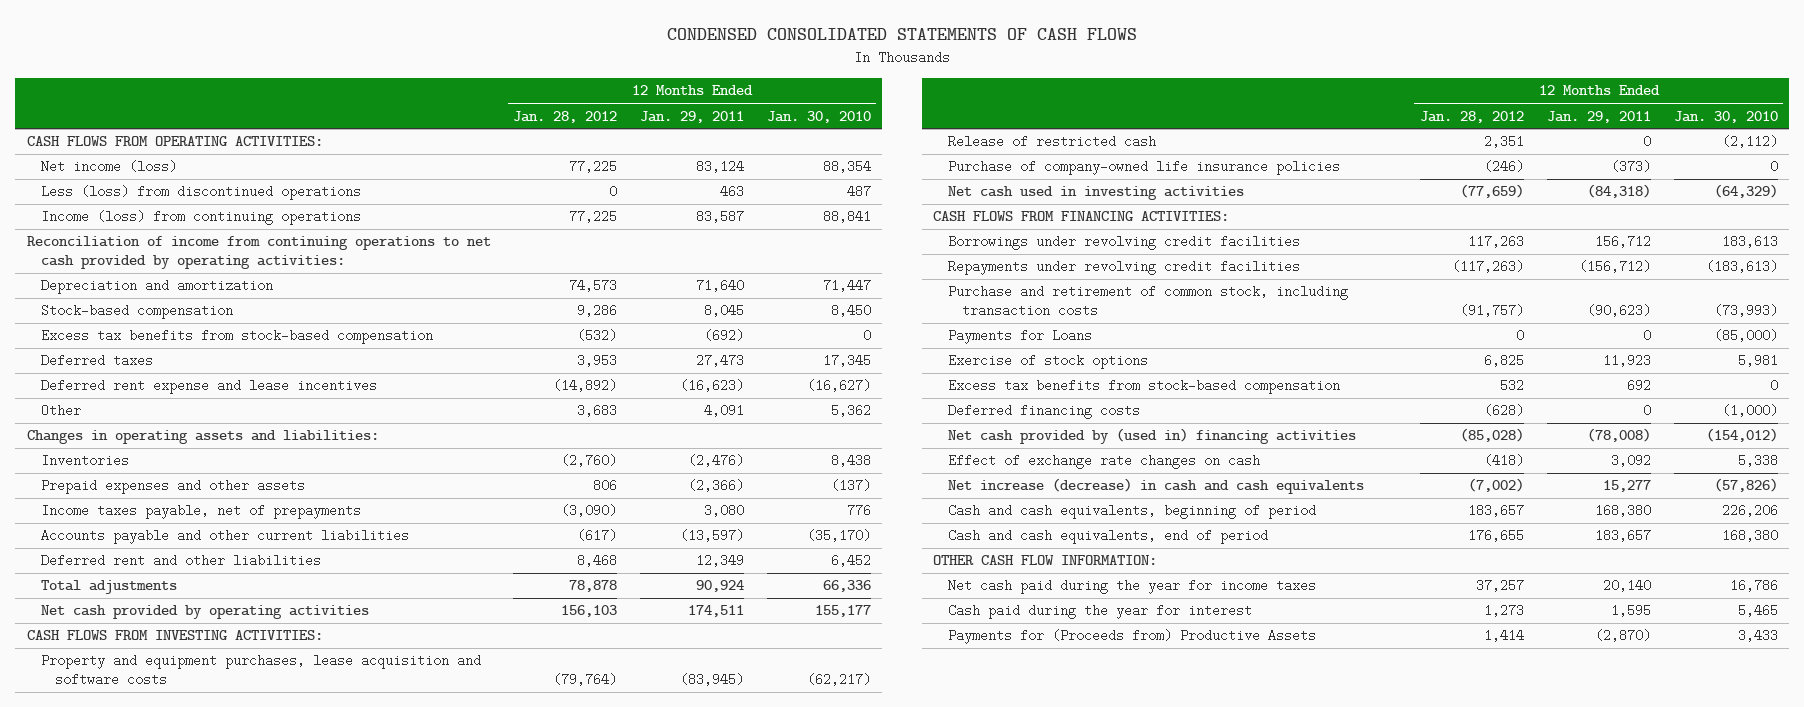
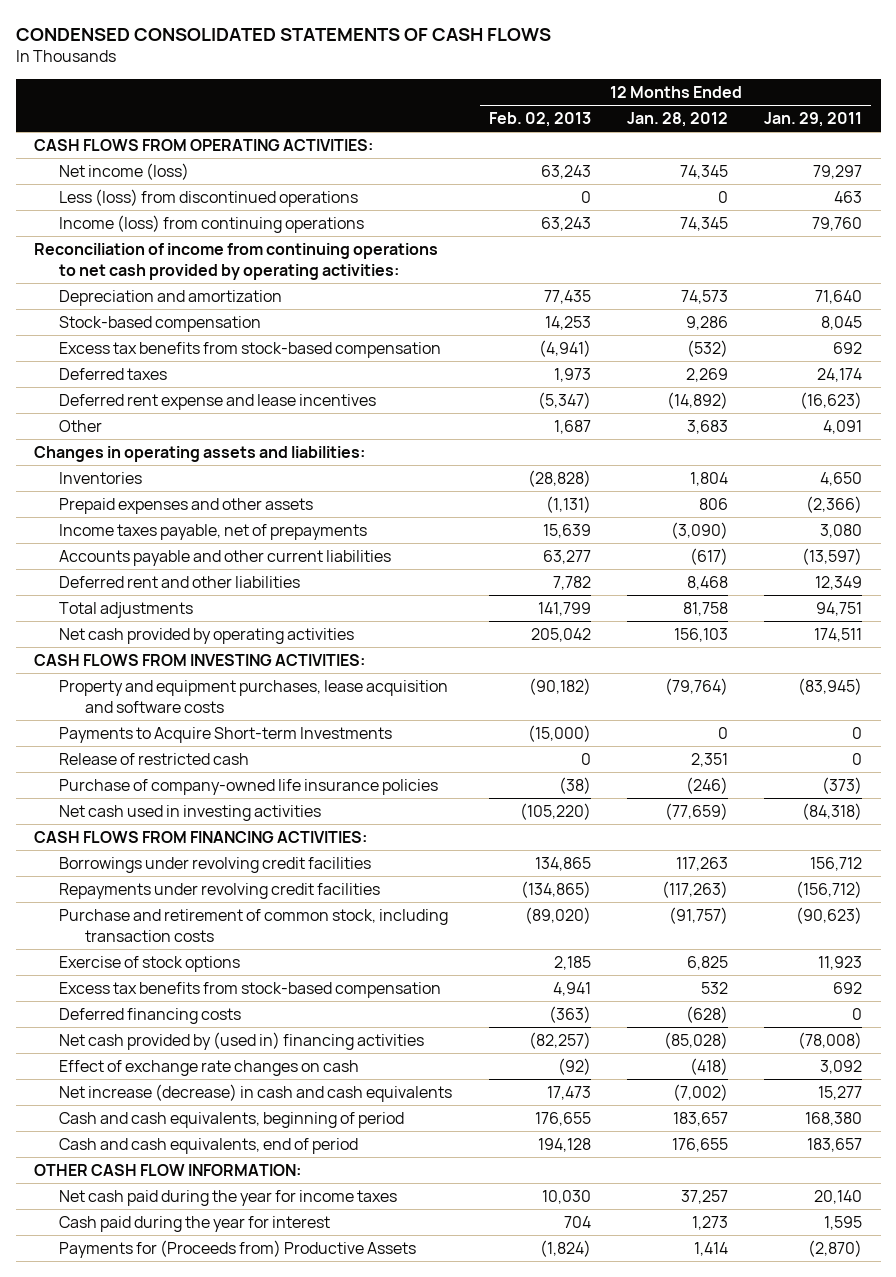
[766,110,871,123] Jan. 30, 2010 -> none
none -> [488,112,591,128] Feb. 02, 2013
[569,160,618,174] 77,225 -> [680,165,729,180] 74,345
[695,160,744,174] 83,124 -> [813,165,863,180] 79,297
[569,210,618,224] 77,225 -> [680,217,729,232] 74,345
[695,210,744,224] 83,587 -> [812,217,863,232] 79,760
[703,329,744,343] (692) -> [833,342,863,355] 692
[577,354,618,368] 3,953 -> [686,368,729,383] 2,269
[695,354,744,368] 27,473 -> [817,368,863,383] 24,174
[561,454,618,468] (2,760) -> [690,472,729,487] 1,804
[687,454,744,468] (2,476) -> [820,472,863,487] 4,650
[569,580,618,593] 78,878 -> [683,602,729,617] 81,758
[695,580,744,593] 90,924 -> [816,602,863,617] 94,751
none -> [59,727,393,744] Payments to Acquire Short-term Investments
[947,329,1092,345] Payments for Loans -> none

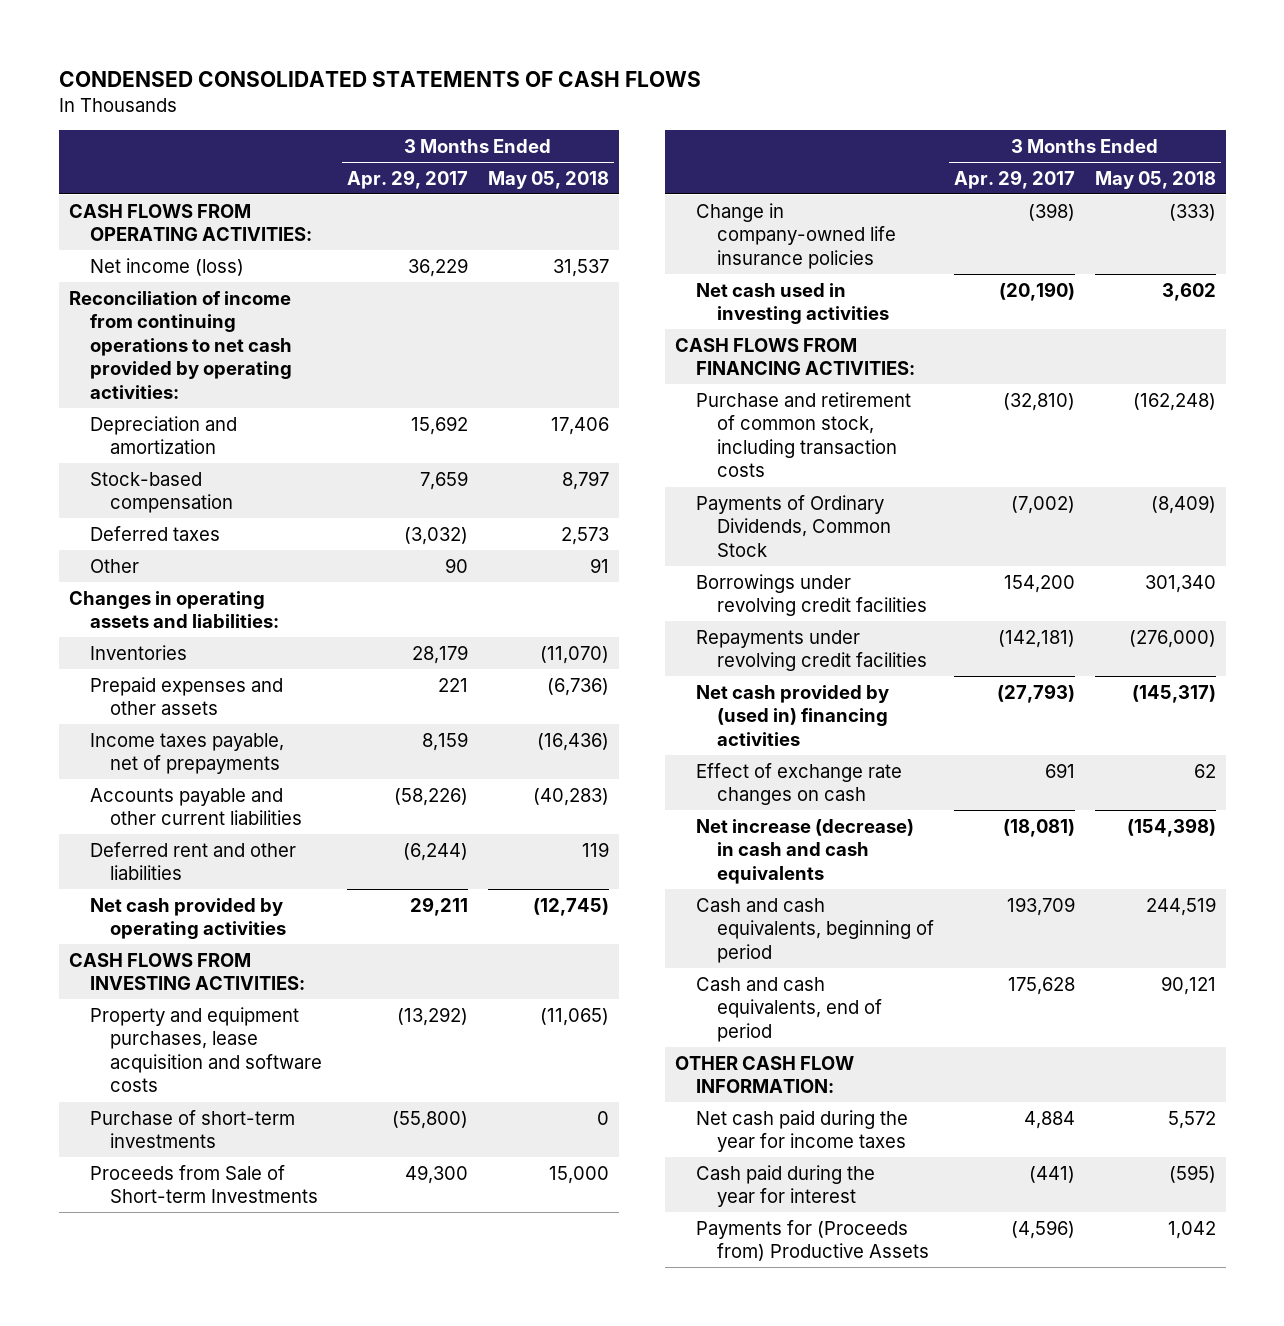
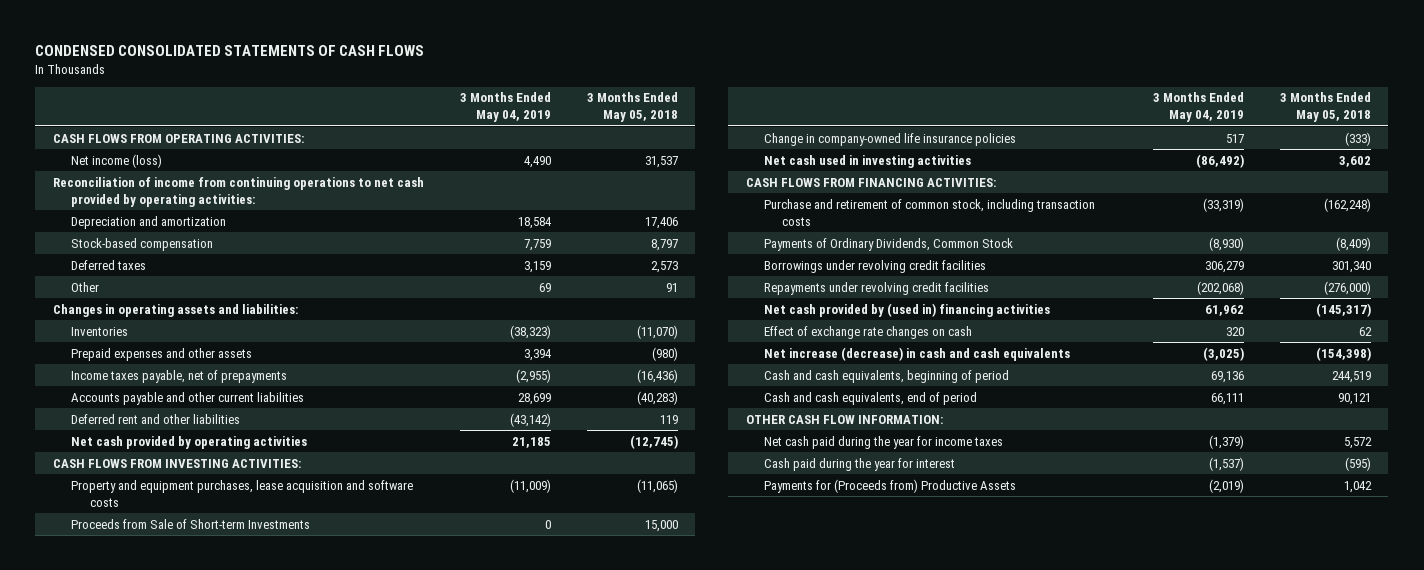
[347,169,469,189] Apr. 29, 2017 -> none
none -> [459,92,551,123] 3 Months Ended May 04, 2019
[547,677,610,696] (6,736) -> [651,346,678,361] (980)
[89,1109,295,1149] Purchase of short-term investments -> none

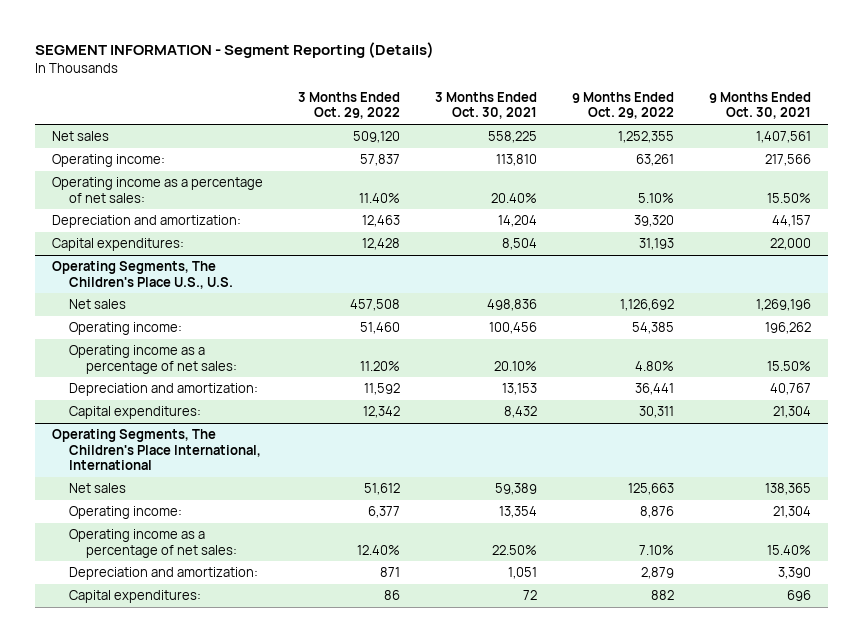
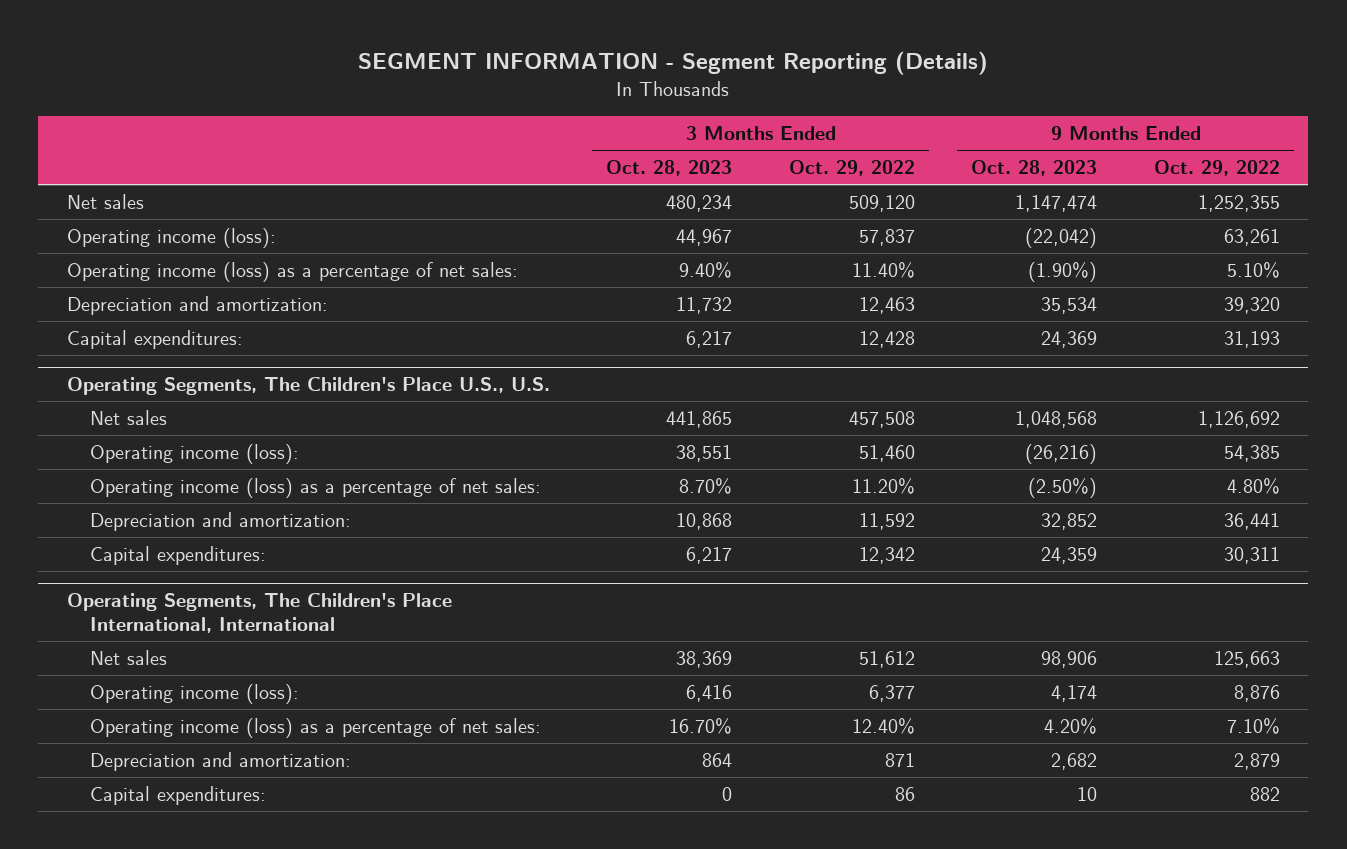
[434,91,537,120] 3 Months Ended Oct. 30, 2021 -> none
[708,91,811,120] 9 Months Ended Oct. 30, 2021 -> none
none -> [606,160,733,177] Oct. 28, 2023
none -> [971,160,1098,177] Oct. 28, 2023
[51,154,165,168] Operating income: -> [66,227,276,248] Operating income (loss):
[51,177,263,203] Operating income as a percentage of net sales: -> [66,261,518,282] Operating income (loss) as a percentage of net sales:
[68,322,182,336] Operating income: -> [90,443,300,464] Operating income (loss):
[68,345,237,374] Operating income as a percentage of net sales: -> [90,477,542,498] Operating income (loss) as a percentage of net sales:
[68,506,182,520] Operating income: -> [90,683,300,704] Operating income (loss):
[68,529,237,558] Operating income as a percentage of net sales: -> [90,717,542,738] Operating income (loss) as a percentage of net sales:

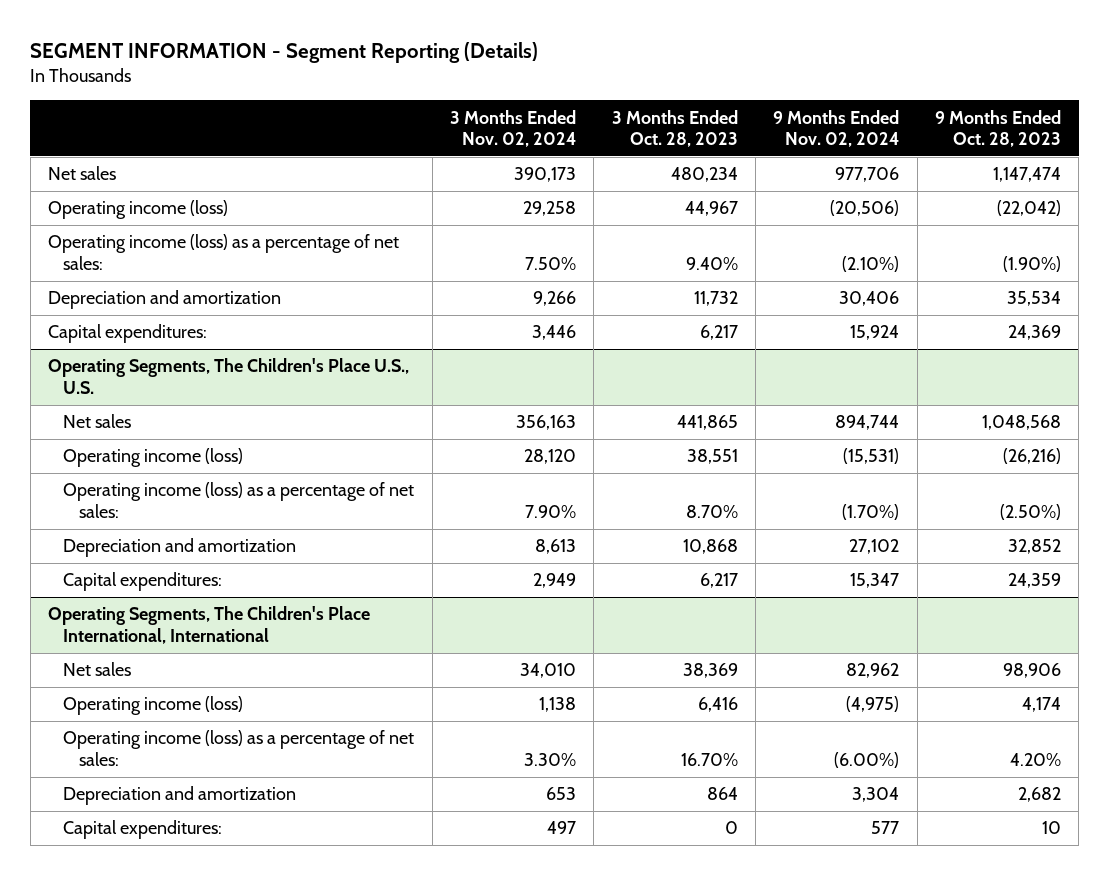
[788,160,915,177] Oct. 29, 2022 -> none
[1154,160,1281,177] Oct. 29, 2022 -> none
none -> [450,109,577,148] 3 Months Ended Nov. 02, 2024
none -> [773,109,900,148] 9 Months Ended Nov. 02, 2024
[66,227,276,248] Operating income (loss): -> [47,200,228,220] Operating income (loss)
[66,295,328,315] Depreciation and amortization: -> [47,290,281,310] Depreciation and amortization
[90,443,300,464] Operating income (loss): -> [63,448,244,468] Operating income (loss)
[90,511,352,531] Depreciation and amortization: -> [63,538,297,558] Depreciation and amortization
[90,683,300,704] Operating income (loss): -> [63,696,244,716] Operating income (loss)
[90,751,352,771] Depreciation and amortization: -> [63,786,297,806] Depreciation and amortization

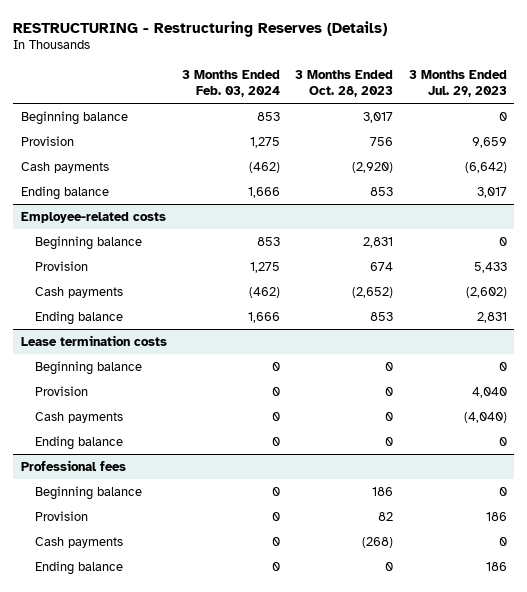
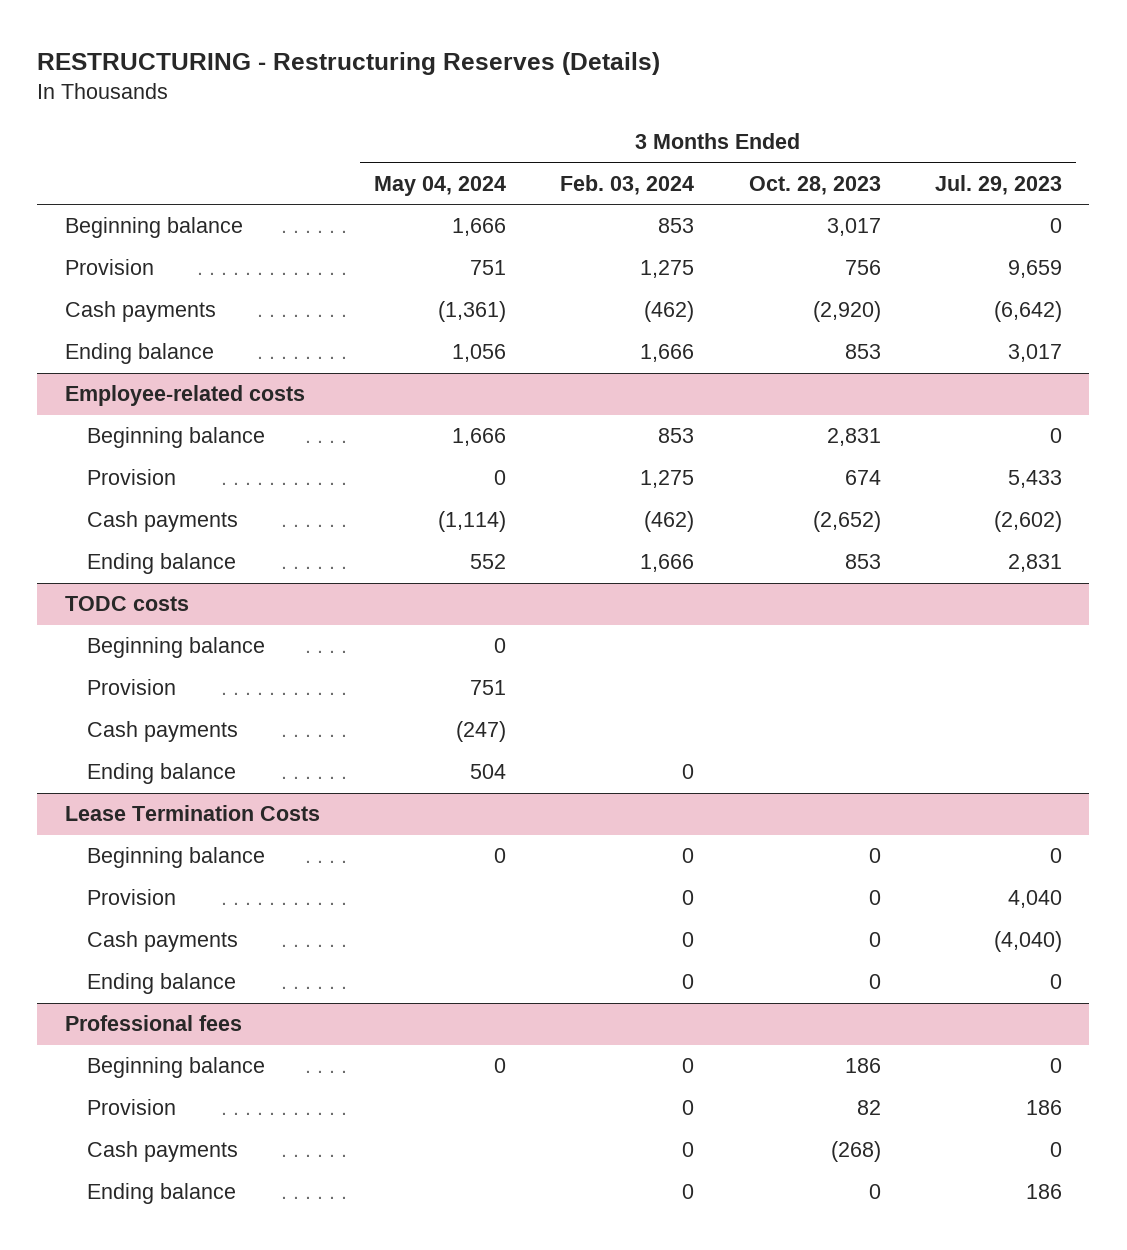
none -> [374,175,507,196] May 04, 2024
none -> [64,596,189,612] TODC costs
none -> [87,637,266,659] Beginning balance
none -> [87,679,177,696] Provision
none -> [87,721,239,743] Cash payments
none -> [87,763,237,785] Ending balance
[20,334,167,346] Lease termination costs -> [64,805,320,822] Lease Termination Costs

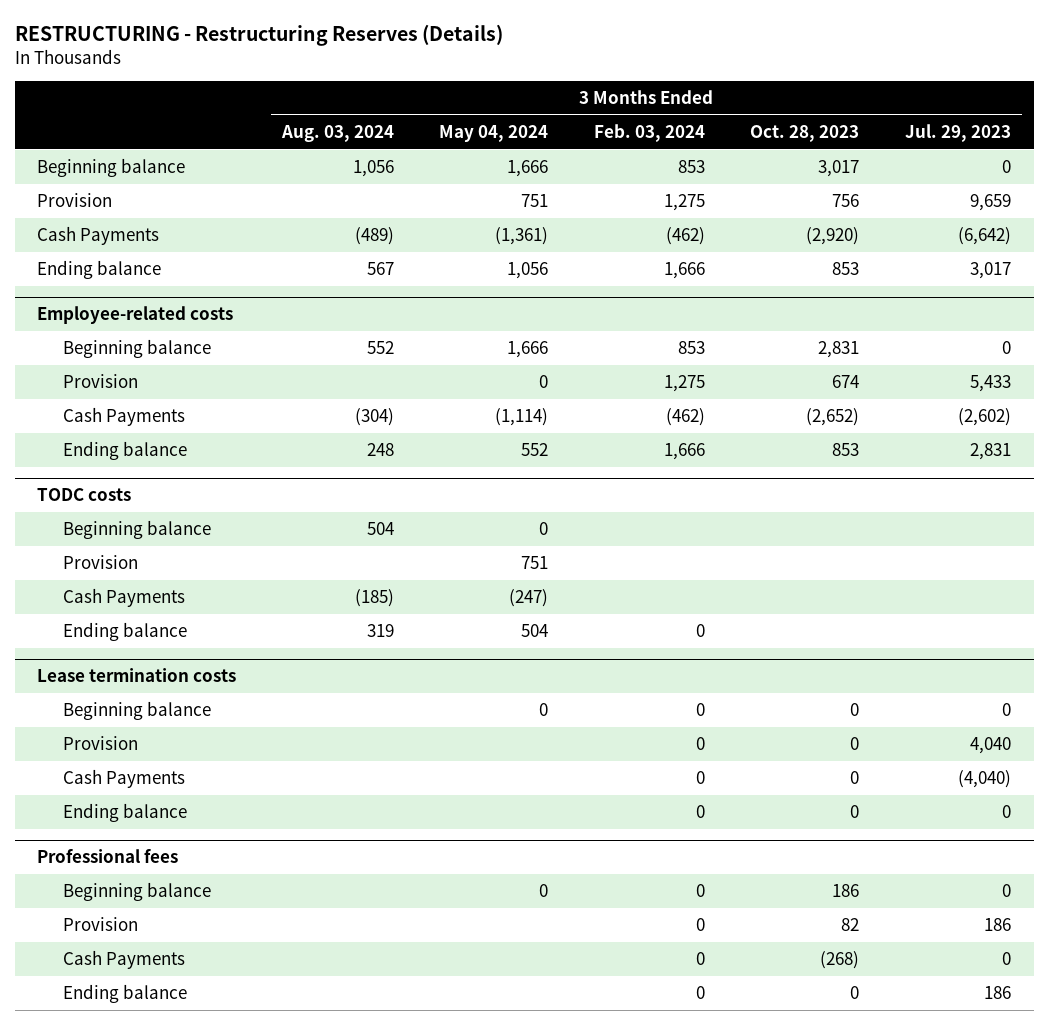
none -> [280,124,394,142] Aug. 03, 2024
[64,301,216,323] Cash payments -> [37,226,160,246] Cash Payments
[87,511,239,533] Cash payments -> [63,407,186,427] Cash Payments
[87,721,239,743] Cash payments -> [63,588,186,608] Cash Payments
[64,805,320,822] Lease Termination Costs -> [37,668,237,683] Lease termination costs
[87,931,239,953] Cash payments -> [63,769,186,789] Cash Payments
[87,1141,239,1163] Cash payments -> [63,950,186,970] Cash Payments

